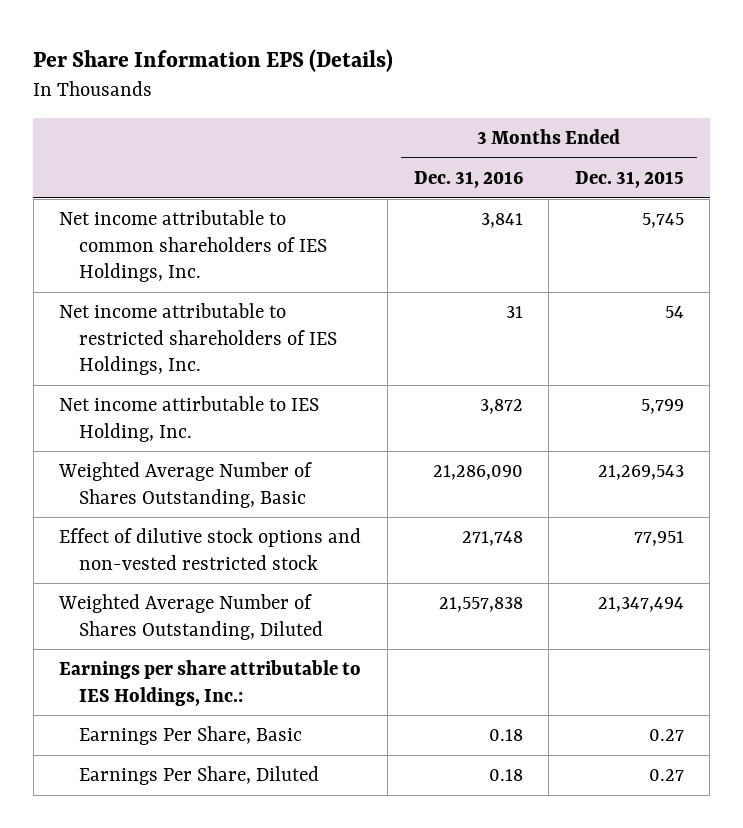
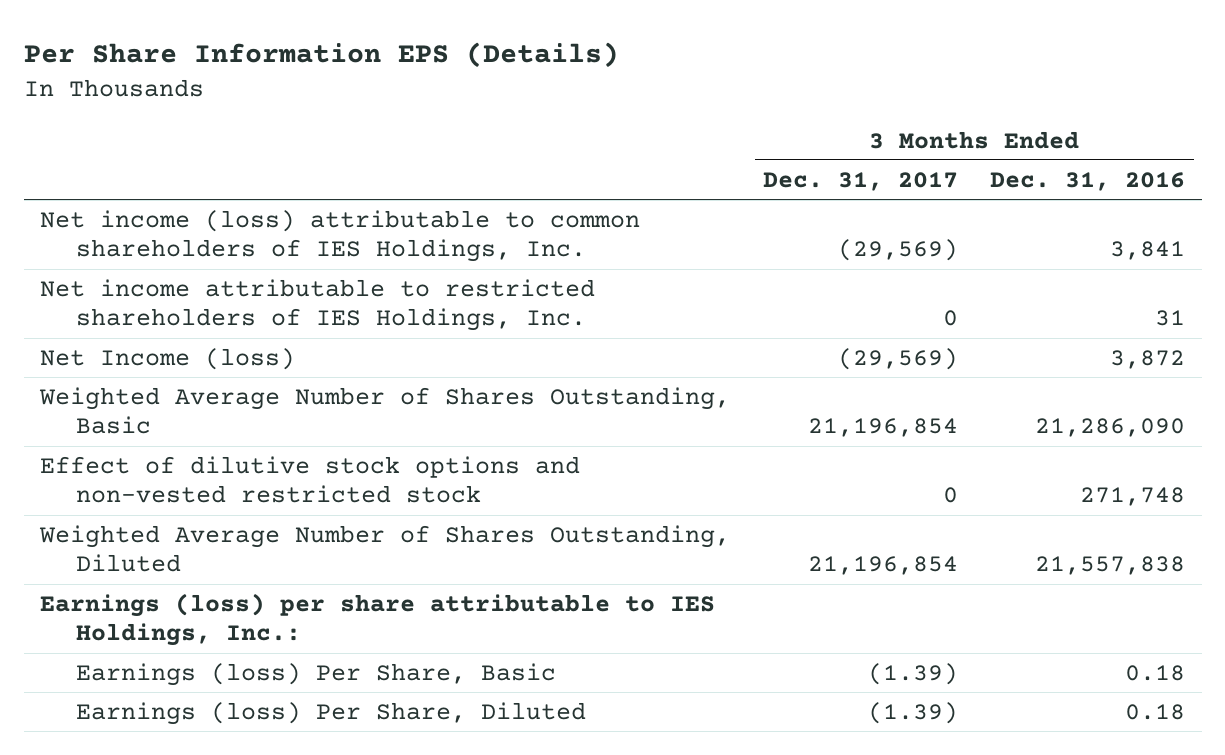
[574,171,684,189] Dec. 31, 2015 -> none
none -> [762,171,958,191] Dec. 31, 2017
[59,210,328,283] Net income attributable to common shareholders of IES Holdings, Inc. -> [40,209,641,263] Net income (loss) attributable to common shareholders of IES Holdings, Inc.
[59,396,320,442] Net income attirbutable to IES Holding, Inc. -> [40,347,296,370] Net Income (loss)
[59,660,362,706] Earnings per share attributable to IES Holdings, Inc.: -> [40,592,716,647] Earnings (loss) per share attributable to IES Holdings, Inc.:
[79,726,303,746] Earnings Per Share, Basic -> [76,662,557,686] Earnings (loss) Per Share, Basic
[79,766,320,786] Earnings Per Share, Diluted -> [76,701,587,725] Earnings (loss) Per Share, Diluted

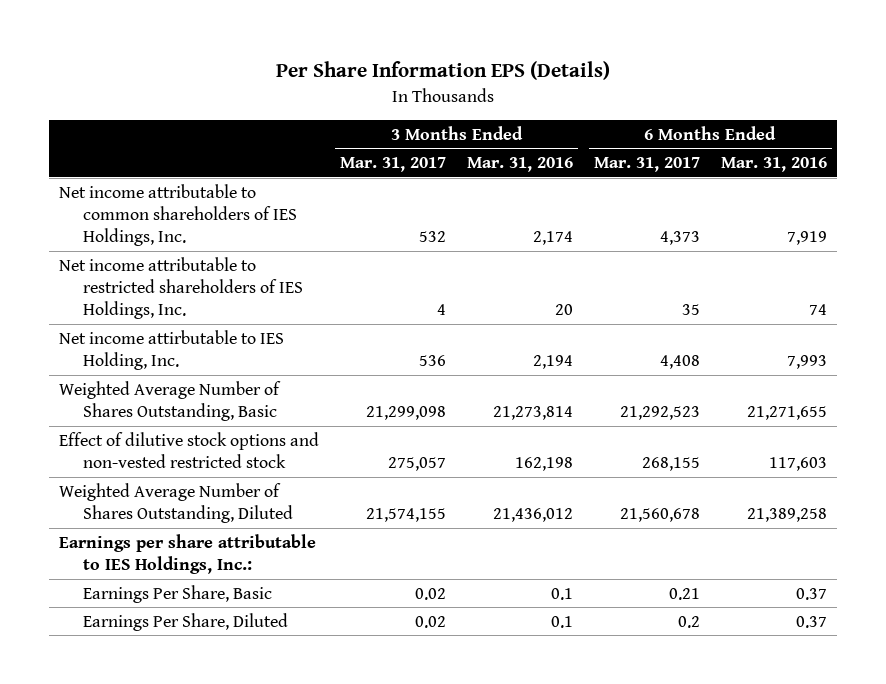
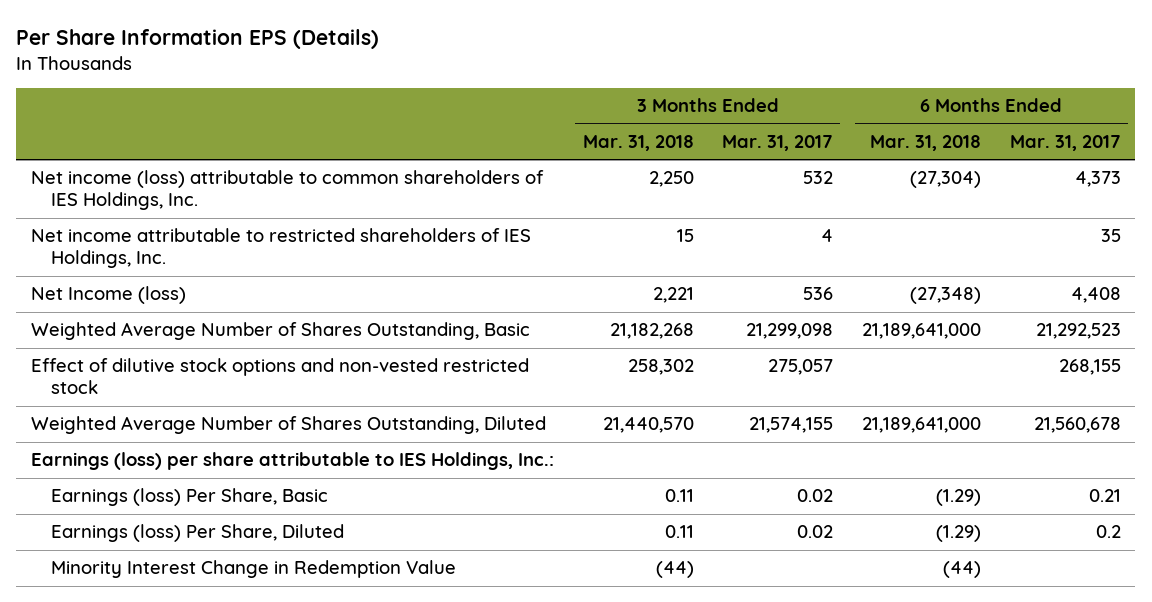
[467,157,574,173] Mar. 31, 2016 -> none
[720,157,827,173] Mar. 31, 2016 -> none
none -> [582,134,694,151] Mar. 31, 2018
none -> [870,134,982,151] Mar. 31, 2018
[59,183,298,247] Net income attributable to common shareholders of IES Holdings, Inc. -> [30,170,544,211] Net income (loss) attributable to common shareholders of IES Holdings, Inc.
[59,329,285,370] Net income attirbutable to IES Holding, Inc. -> [30,286,186,305] Net Income (loss)
[59,533,317,574] Earnings per share attributable to IES Holdings, Inc.: -> [30,452,554,471] Earnings (loss) per share attributable to IES Holdings, Inc.:
[83,584,273,603] Earnings Per Share, Basic -> [50,488,328,507] Earnings (loss) Per Share, Basic
[83,612,289,631] Earnings Per Share, Diluted -> [50,524,344,543] Earnings (loss) Per Share, Diluted
none -> [50,560,456,579] Minority Interest Change in Redemption Value

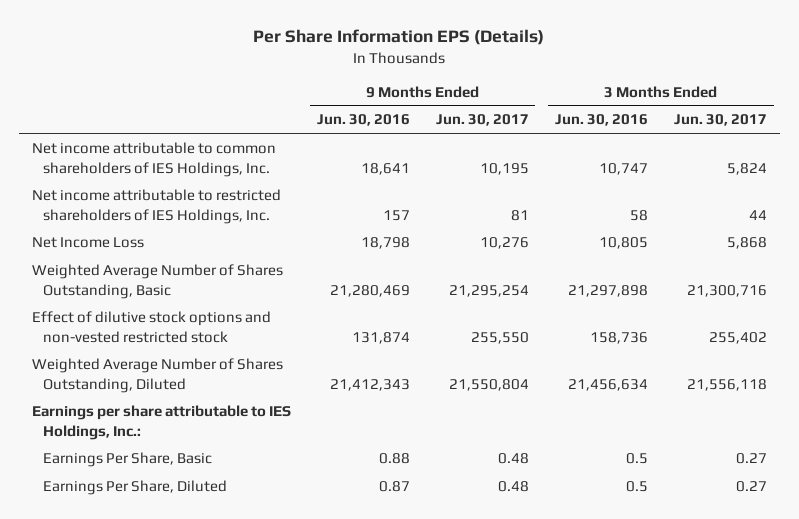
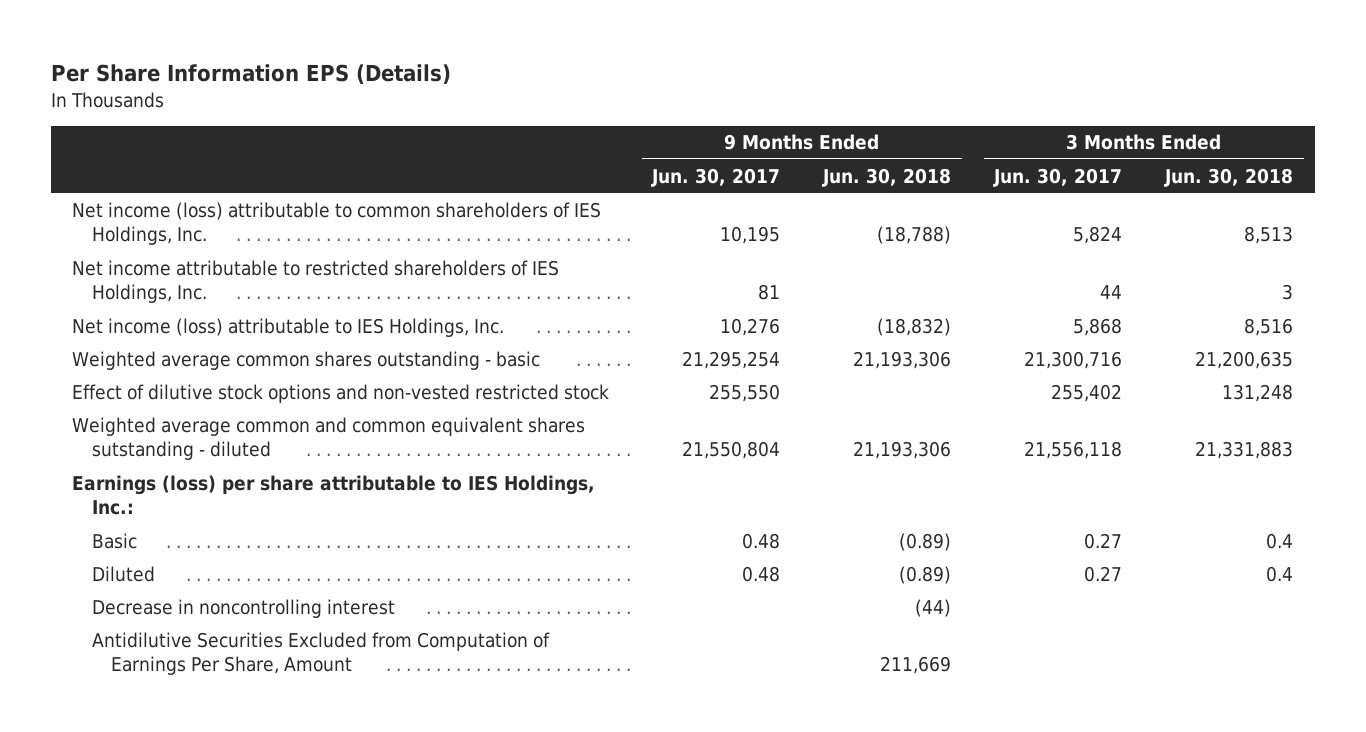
[316,114,410,127] Jun. 30, 2016 -> none
[554,114,648,127] Jun. 30, 2016 -> none
none -> [822,167,952,187] Jun. 30, 2018
none -> [1164,167,1294,187] Jun. 30, 2018
[31,141,276,177] Net income attributable to common shareholders of IES Holdings, Inc. -> [72,201,602,246] Net income (loss) attributable to common shareholders of IES Holdings, Inc.
[31,236,144,248] Net Income Loss -> [72,317,505,337] Net income (loss) attributable to IES Holdings, Inc.
[31,263,283,299] Weighted Average Number of Shares Outstanding, Basic -> [72,350,541,370] Weighted average common shares outstanding - basic
[31,357,283,393] Weighted Average Number of Shares Outstanding, Diluted -> [72,416,586,461] Weighted average common and common equivalent shares sutstanding - diluted
[31,404,291,440] Earnings per share attributable to IES Holdings, Inc.: -> [72,474,596,516] Earnings (loss) per share attributable to IES Holdings, Inc.:
[43,451,213,467] Earnings Per Share, Basic -> [91,532,137,549] Basic
[43,479,228,495] Earnings Per Share, Diluted -> [91,565,155,582] Diluted
none -> [91,598,395,618] Decrease in noncontrolling interest
none -> [91,631,550,676] Antidilutive Securities Excluded from Computation of Earnings Per Share, Amount

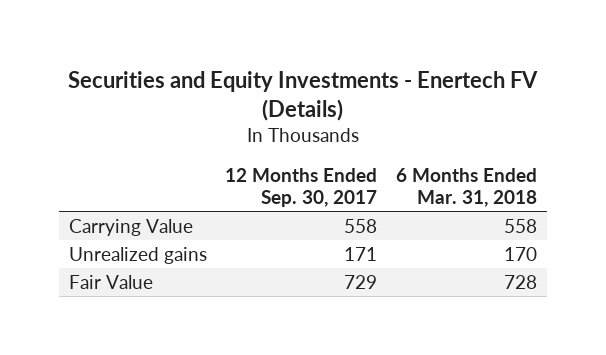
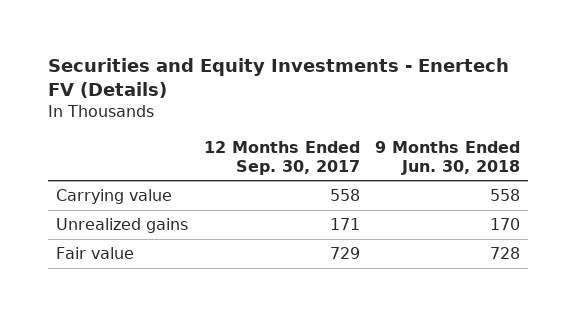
[396,167,538,208] 6 Months Ended Mar. 31, 2018 -> none
none -> [375,140,521,175] 9 Months Ended Jun. 30, 2018
[68,218,193,236] Carrying Value -> [55,189,172,205] Carrying value
[68,274,153,289] Fair Value -> [55,247,134,260] Fair value

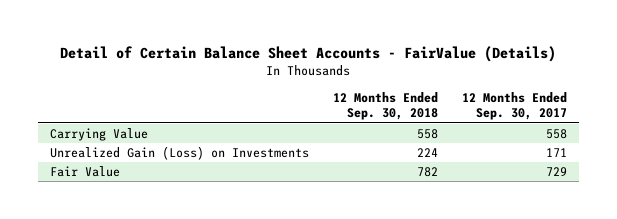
[48,58,510,99] Securities and Equity Investments - Enertech FV (Details) -> [60,45,557,62] Detail of Certain Balance Sheet Accounts - FairValue (Details)
[375,140,521,175] 9 Months Ended Jun. 30, 2018 -> none
none -> [332,91,438,121] 12 Months Ended Sep. 30, 2018
[55,189,172,205] Carrying value -> [50,128,149,142] Carrying Value
[55,218,188,234] Unrealized gains -> [50,146,310,161] Unrealized Gain (Loss) on Investments
[55,247,134,260] Fair value -> [50,166,121,178] Fair Value

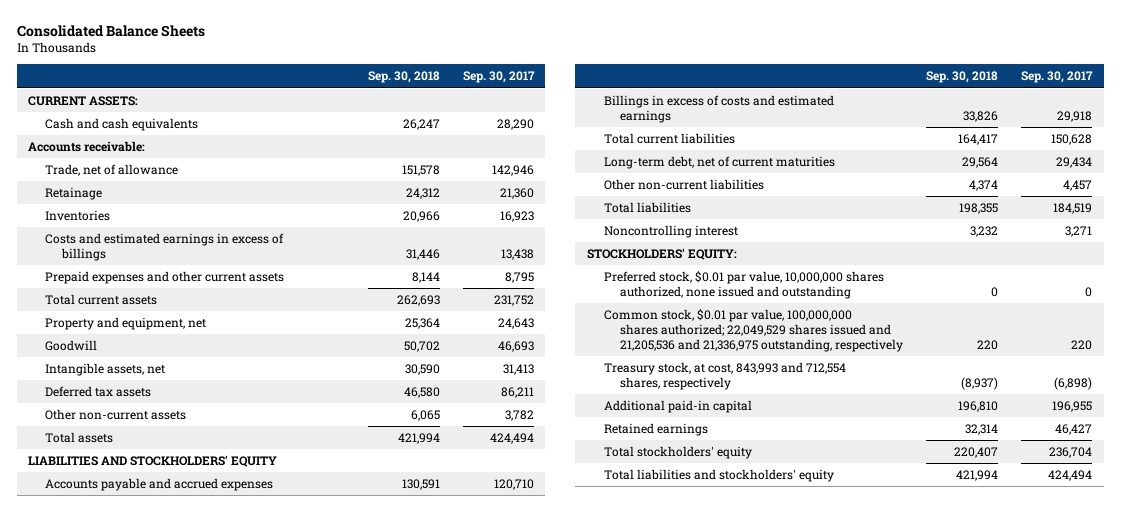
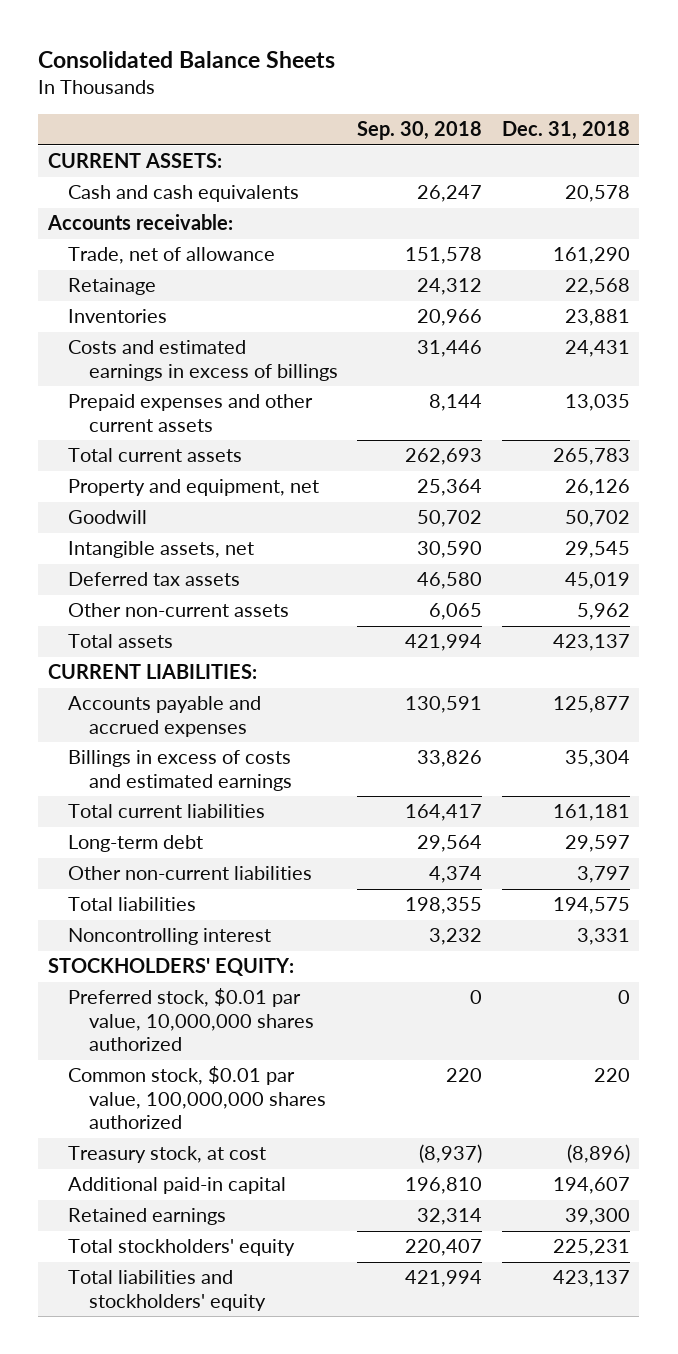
[462,71,535,84] Sep. 30, 2017 -> none
none -> [501,121,630,141] Dec. 31, 2018
[28,454,278,467] LIABILITIES AND STOCKHOLDERS' EQUITY -> none
none -> [47,664,257,680] CURRENT LIABILITIES:
[603,155,835,169] Long-term debt, net of current maturities -> [68,835,204,853] Long-term debt
[603,270,884,299] Preferred stock, $0.01 par value, 10,000,000 shares authorized, none issued and outstanding -> [68,988,314,1052] Preferred stock, $0.01 par value, 10,000,000 shares authorized
[603,308,904,352] Common stock, $0.01 par value, 100,000,000 shares authorized; 22,049,529 shares issued and 21,205,536 and 21,336,975 outstanding, respectively -> [68,1066,326,1130] Common stock, $0.01 par value, 100,000,000 shares authorized
[603,361,846,390] Treasury stock, at cost, 843,993 and 712,554 shares, respectively -> [68,1146,267,1164] Treasury stock, at cost

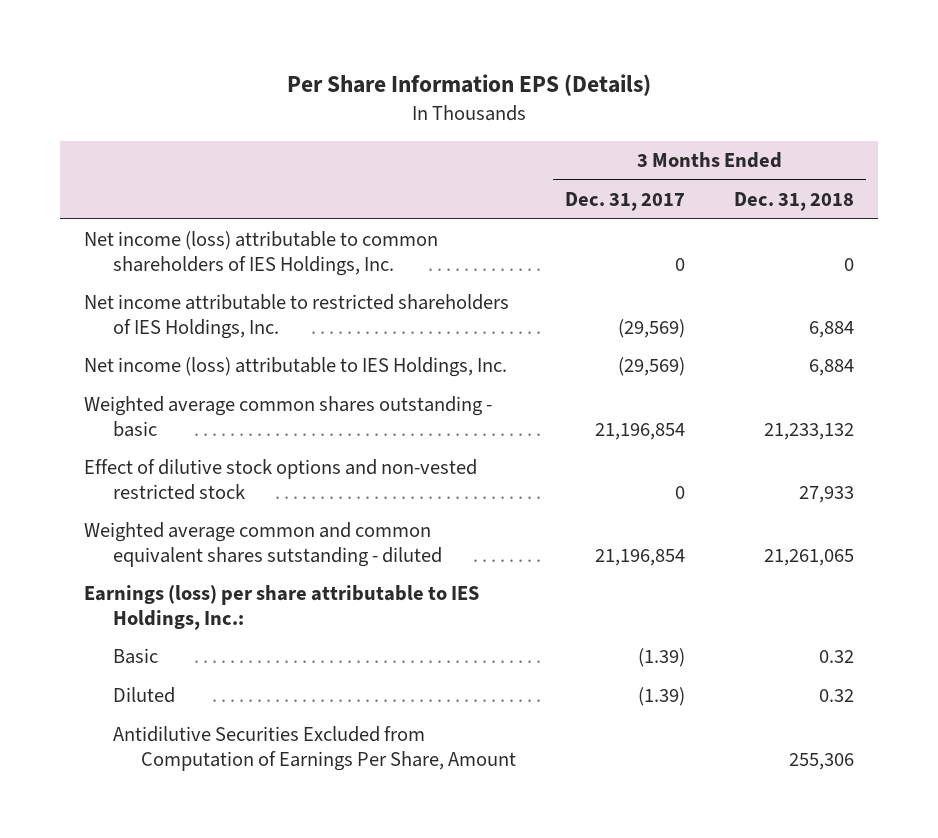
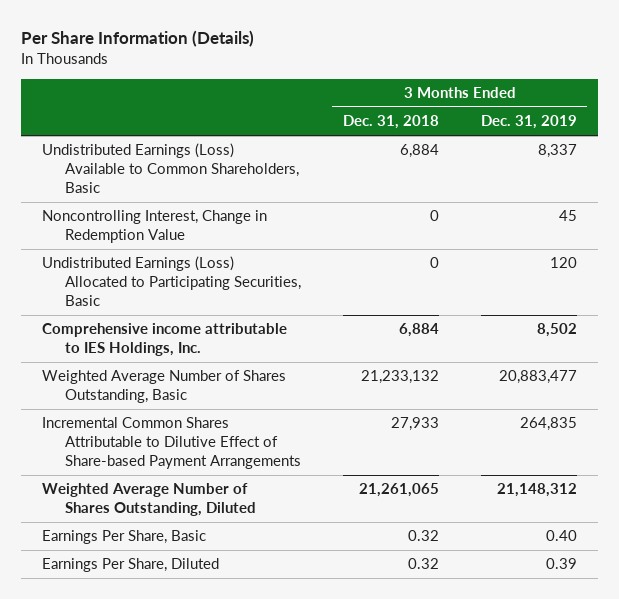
[287,74,652,97] Per Share Information EPS (Details) -> [21,30,255,48] Per Share Information (Details)
[565,191,686,211] Dec. 31, 2017 -> none
none -> [480,115,577,130] Dec. 31, 2019
[84,231,439,276] Net income (loss) attributable to common shareholders of IES Holdings, Inc. -> none
[84,585,480,630] Earnings (loss) per share attributable to IES Holdings, Inc.: -> none
[112,726,517,771] Antidilutive Securities Excluded from Computation of Earnings Per Share, Amount -> none
[84,294,510,339] Net income attributable to restricted shareholders of IES Holdings, Inc. -> [42,143,299,194] Undistributed Earnings (Loss) Available to Common Shareholders, Basic
none -> [42,210,268,244] Noncontrolling Interest, Change in Redemption Value
none -> [42,256,301,307] Undistributed Earnings (Loss) Allocated to Participating Securities, Basic
[84,357,508,378] Net income (loss) attributable to IES Holdings, Inc. -> [42,323,288,357] Comprehensive income attributable to IES Holdings, Inc.
[84,396,493,437] Weighted average common shares outstanding - basic -> [42,370,287,404] Weighted Average Number of Shares Outstanding, Basic
[84,459,478,500] Effect of dilutive stock options and non-vested restricted stock -> [42,417,301,470] Incremental Common Shares Attributable to Dilutive Effect of Share-based Payment Arrangements
[84,522,442,567] Weighted average common and common equivalent shares sutstanding - diluted -> [42,483,256,517] Weighted Average Number of Shares Outstanding, Diluted
[112,648,158,665] Basic -> [42,530,207,545] Earnings Per Share, Basic
[112,687,175,704] Diluted -> [42,558,220,573] Earnings Per Share, Diluted

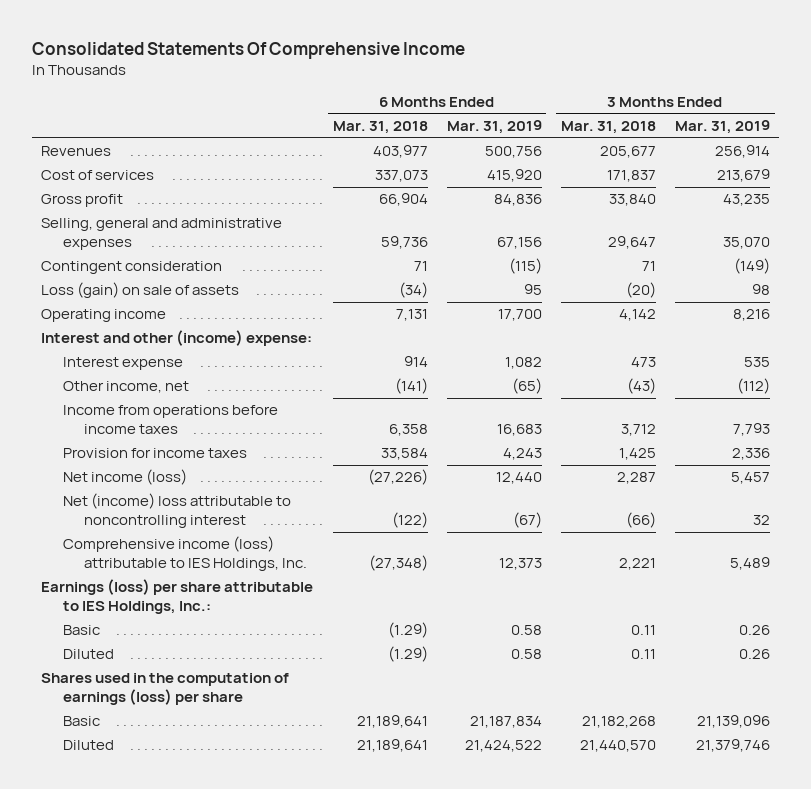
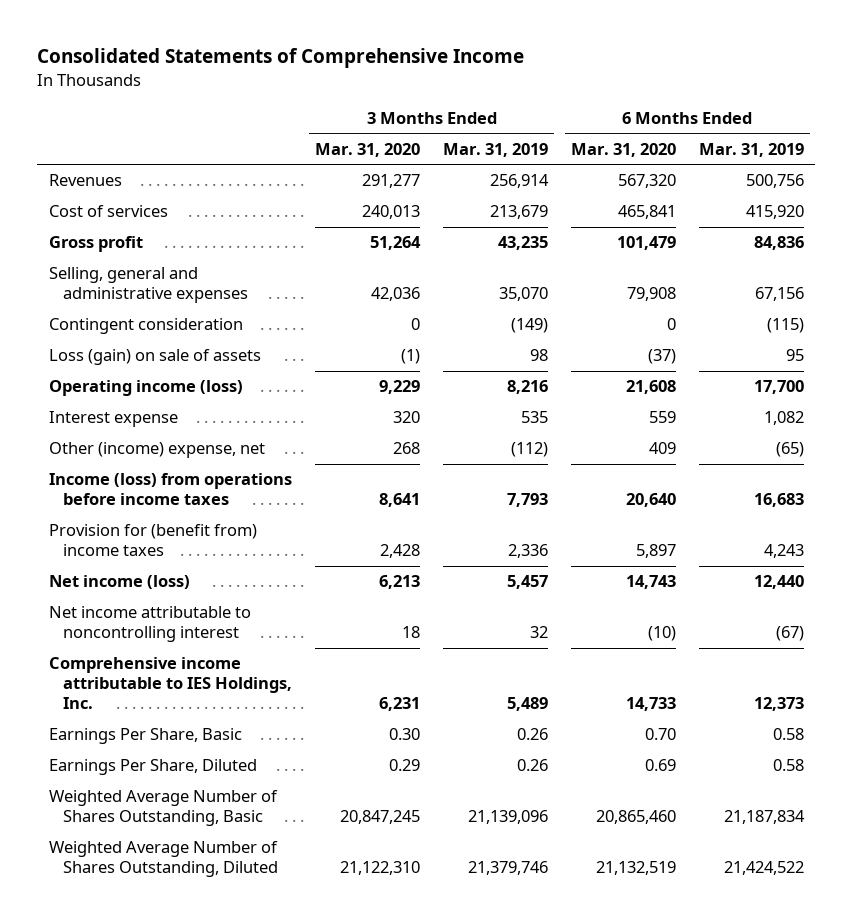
[31,42,465,60] Consolidated Statements Of Comprehensive Income -> [37,48,525,69] Consolidated Statements of Comprehensive Income
[332,121,428,135] Mar. 31, 2018 -> none
[560,121,656,135] Mar. 31, 2018 -> none
none -> [315,142,421,157] Mar. 31, 2020
none -> [571,142,677,157] Mar. 31, 2020
[41,330,313,347] Interest and other (income) expense: -> none
[41,309,167,323] Operating income -> [48,380,243,397] Operating income (loss)
[62,381,189,394] Other income, net -> [48,442,265,459] Other (income) expense, net
[62,405,278,435] Income from operations before income taxes -> [48,473,292,506] Income (loss) from operations before income taxes
[62,448,247,459] Provision for income taxes -> [48,524,257,557] Provision for (benefit from) income taxes
[41,579,314,615] Earnings (loss) per share attributable to IES Holdings, Inc.: -> none
[41,673,290,706] Shares used in the computation of earnings (loss) per share -> none
[62,493,291,529] Net (income) loss attributable to noncontrolling interest -> [48,606,251,643] Net income attributable to noncontrolling interest
[62,536,307,572] Comprehensive income (loss) attributable to IES Holdings, Inc. -> [48,657,293,710] Comprehensive income attributable to IES Holdings, Inc.
[62,625,100,636] Basic -> [48,728,242,745] Earnings Per Share, Basic
[62,649,114,660] Diluted -> [48,759,257,776] Earnings Per Share, Diluted
[62,716,100,727] Basic -> [48,790,278,827] Weighted Average Number of Shares Outstanding, Basic
[62,740,114,751] Diluted -> [48,841,279,878] Weighted Average Number of Shares Outstanding, Diluted

